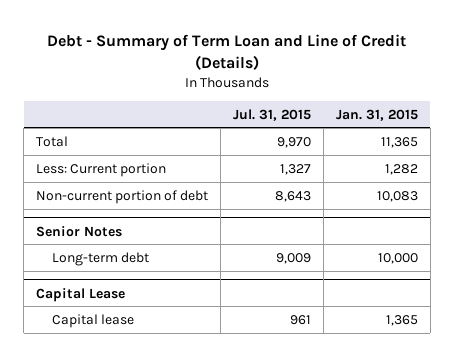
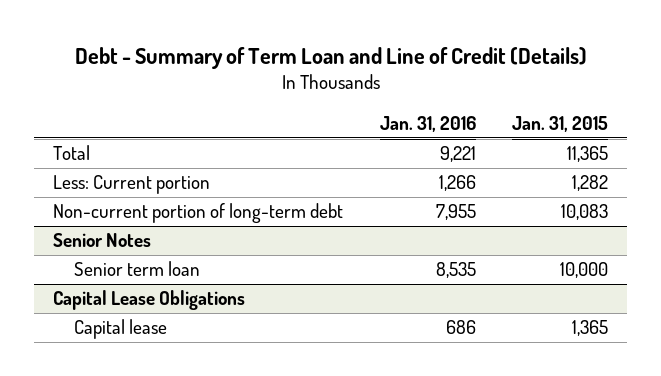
[233,108,312,121] Jul. 31, 2015 -> none
none -> [379,115,476,132] Jan. 31, 2016
[36,189,209,204] Non-current portion of debt -> [52,203,343,224] Non-current portion of long-term debt
[51,251,149,266] Long-term debt -> [73,261,200,277] Senior term loan
[36,287,126,302] Capital Lease -> [52,290,245,311] Capital Lease Obligations

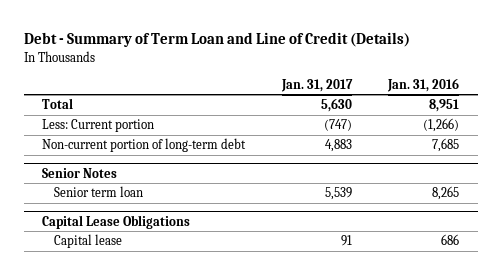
[512,115,609,132] Jan. 31, 2015 -> none
none -> [280,78,353,92] Jan. 31, 2017
[439,146,476,163] 9,221 -> [429,99,460,113] 8,951
[438,175,476,192] 1,266 -> [423,118,460,133] (1,266)
[435,204,476,221] 7,955 -> [432,138,460,153] 7,685
[435,262,476,279] 8,535 -> [432,186,460,201] 8,265

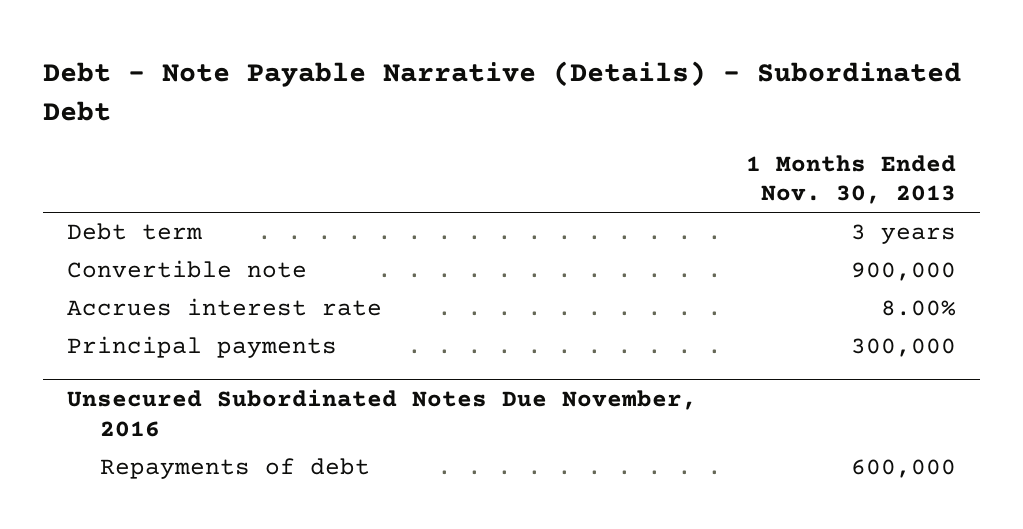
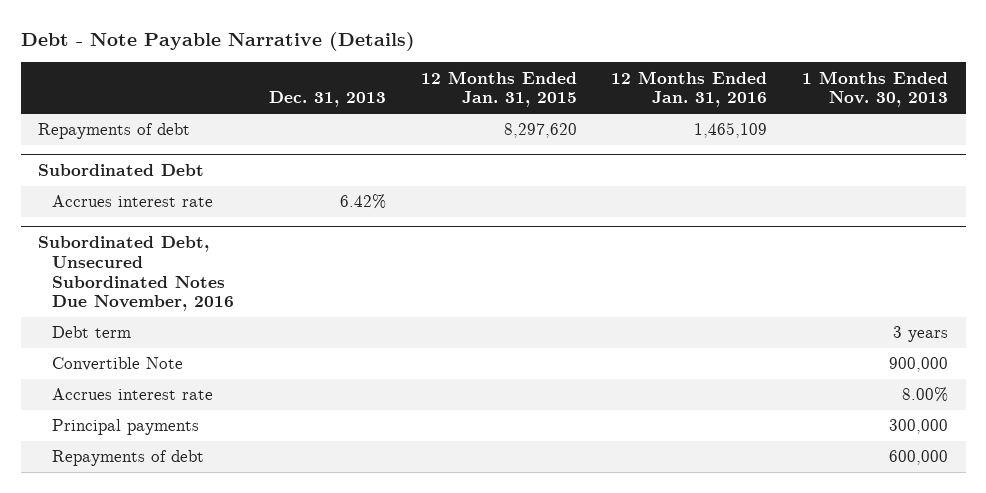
[43,61,962,121] Debt - Note Payable Narrative (Details) - Subordinated Debt -> [20,32,415,52] Debt - Note Payable Narrative (Details)
none -> [268,91,386,108] Dec. 31, 2013
none -> [420,70,577,108] 12 Months Ended Jan. 31, 2015
none -> [611,70,768,108] 12 Months Ended Jan. 31, 2016
none -> [38,123,191,140] Repayments of debt
none -> [38,164,205,177] Subordinated Debt
none -> [52,195,214,208] Accrues interest rate
none -> [38,236,235,312] Subordinated Debt, Unsecured Subordinated Notes Due November, 2016
[67,260,308,279] Convertible note -> [52,357,184,372] Convertible Note
[67,388,698,437] Unsecured Subordinated Notes Due November, 2016 -> none

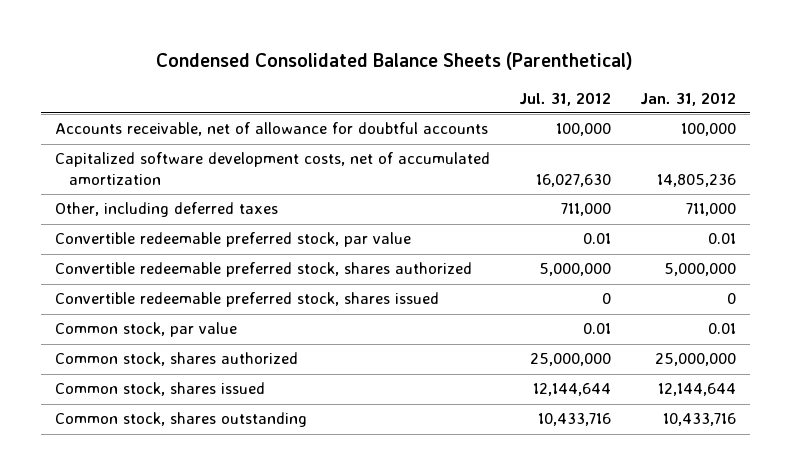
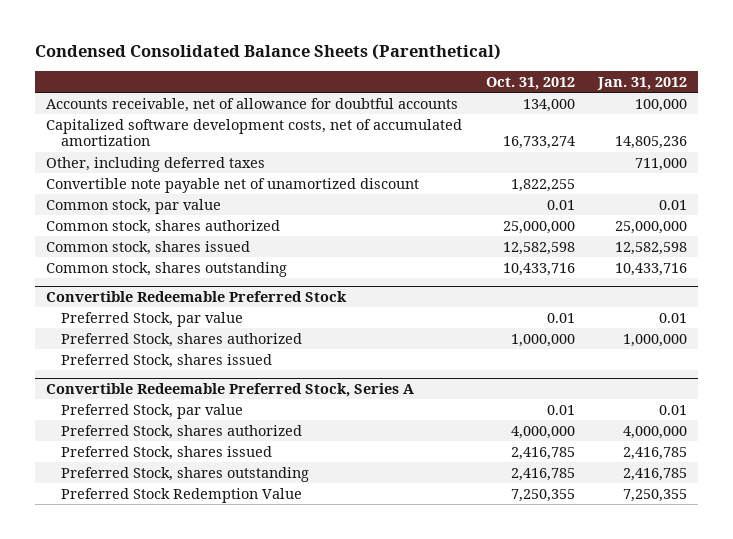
[518,91,611,106] Jul. 31, 2012 -> none
none -> [485,76,575,90] Oct. 31, 2012
[55,232,412,248] Convertible redeemable preferred stock, par value -> none
[55,262,473,278] Convertible redeemable preferred stock, shares authorized -> none
[55,292,440,308] Convertible redeemable preferred stock, shares issued -> none
none -> [46,177,420,193] Convertible note payable net of unamortized discount
[657,383,736,397] 12,144,644 -> [614,241,687,255] 12,582,598
none -> [46,290,348,302] Convertible Redeemable Preferred Stock
none -> [61,311,244,327] Preferred Stock, par value
none -> [61,332,303,347] Preferred Stock, shares authorized
none -> [61,353,273,368] Preferred Stock, shares issued
none -> [46,382,415,397] Convertible Redeemable Preferred Stock, Series A
none -> [61,403,244,419] Preferred Stock, par value
none -> [61,424,303,439] Preferred Stock, shares authorized
none -> [61,445,273,460] Preferred Stock, shares issued
none -> [61,466,310,482] Preferred Stock, shares outstanding
none -> [61,487,303,503] Preferred Stock Redemption Value

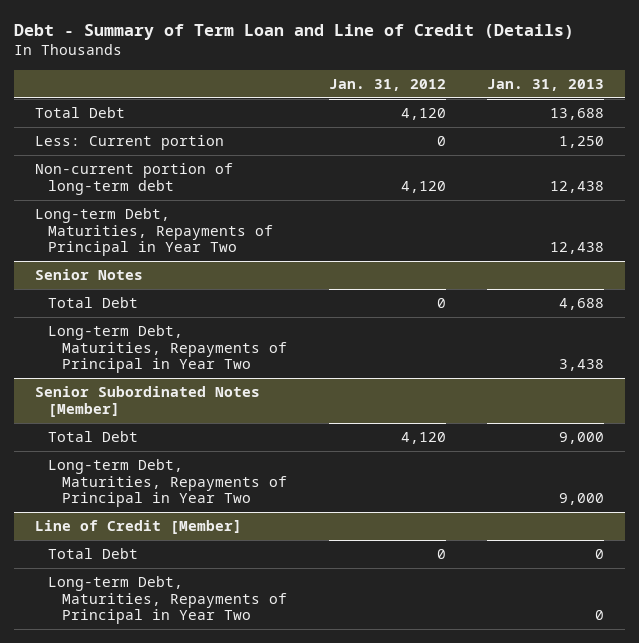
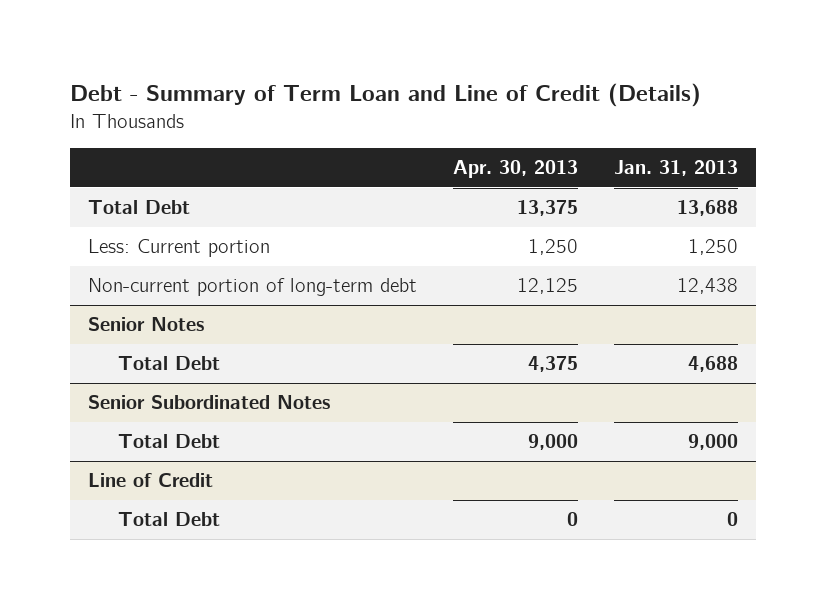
[328,78,446,91] Jan. 31, 2012 -> none
none -> [452,160,578,179] Apr. 30, 2013
[34,208,274,257] Long-term Debt, Maturities, Repayments of Principal in Year Two -> none
[48,325,288,374] Long-term Debt, Maturities, Repayments of Principal in Year Two -> none
[34,386,260,417] Senior Subordinated Notes [Member] -> [87,395,330,410] Senior Subordinated Notes
[48,459,288,508] Long-term Debt, Maturities, Repayments of Principal in Year Two -> none
[34,520,242,535] Line of Credit [Member] -> [87,473,213,488] Line of Credit
[48,576,288,625] Long-term Debt, Maturities, Repayments of Principal in Year Two -> none

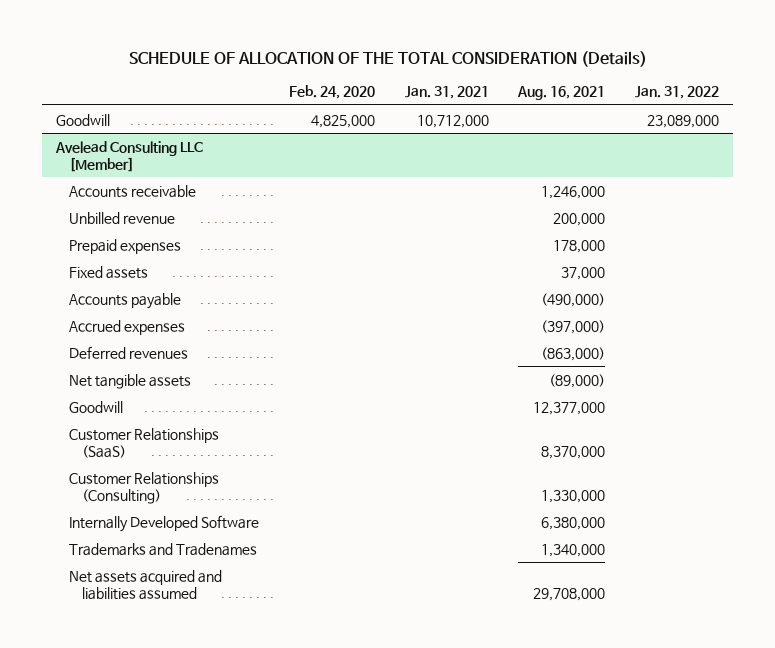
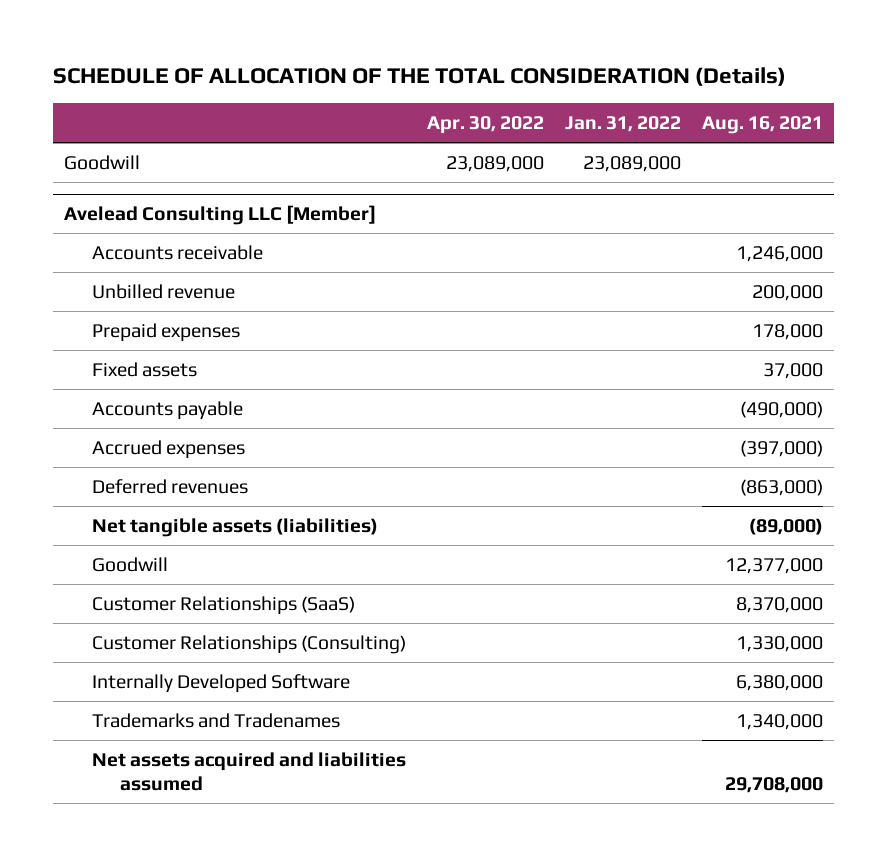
[289,85,376,100] Feb. 24, 2020 -> none
[404,86,489,100] Jan. 31, 2021 -> none
none -> [426,115,544,134] Apr. 30, 2022
[69,373,192,389] Net tangible assets -> [91,517,378,537] Net tangible assets (liabilities)

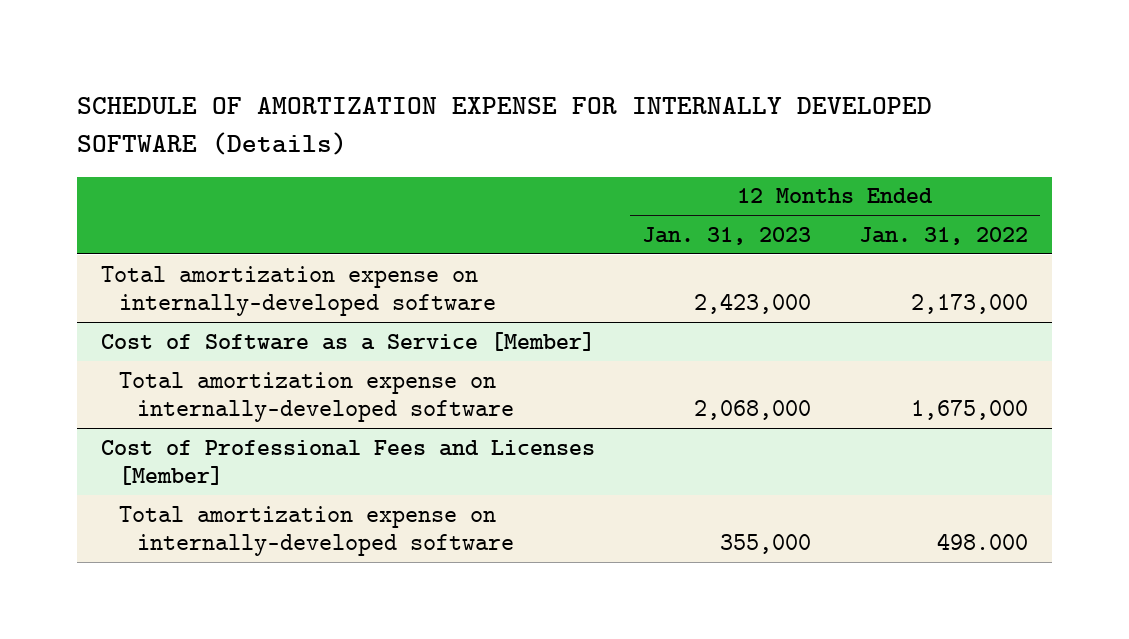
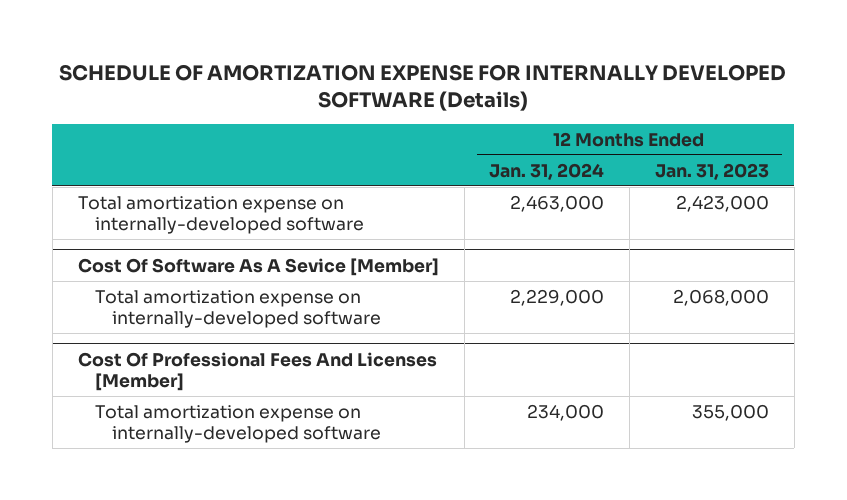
[859,226,1029,245] Jan. 31, 2022 -> none
none -> [489,162,605,180] Jan. 31, 2024
[100,331,595,351] Cost of Software as a Service [Member] -> [77,257,439,276] Cost Of Software As A Sevice [Member]
[100,439,595,485] Cost of Professional Fees and Licenses [Member] -> [77,351,437,392] Cost Of Professional Fees And Licenses [Member]

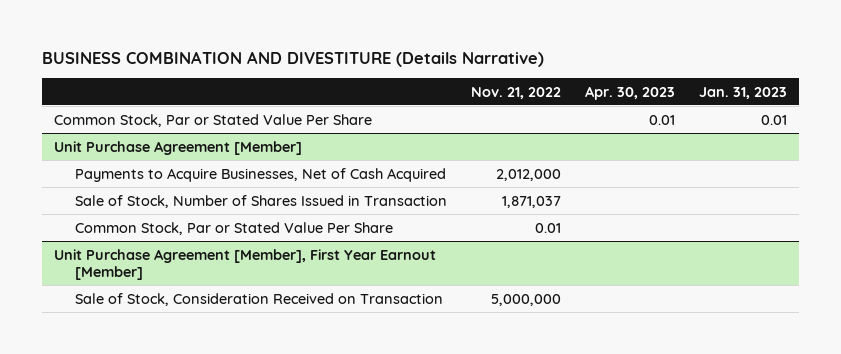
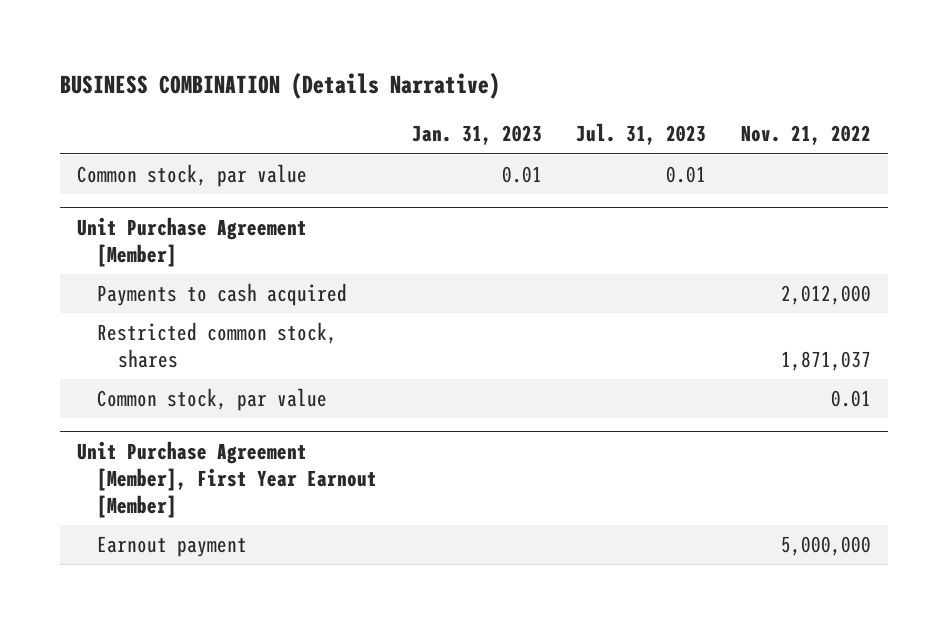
[41,50,544,67] BUSINESS COMBINATION AND DIVESTITURE (Details Narrative) -> [59,71,500,99] BUSINESS COMBINATION (Details Narrative)
[585,85,676,100] Apr. 30, 2023 -> none
none -> [576,123,707,146] Jul. 31, 2023
[53,113,372,127] Common Stock, Par or Stated Value Per Share -> [76,164,307,188] Common stock, par value
[74,167,446,182] Payments to Acquire Businesses, Net of Cash Acquired -> [97,283,348,307] Payments to cash acquired
[74,194,447,208] Sale of Stock, Number of Shares Issued in Transaction -> [97,322,338,369] Restricted common stock, shares
[74,221,393,235] Common Stock, Par or Stated Value Per Share -> [97,388,328,412] Common stock, par value
[74,292,443,306] Sale of Stock, Consideration Received on Transaction -> [97,536,248,558] Earnout payment

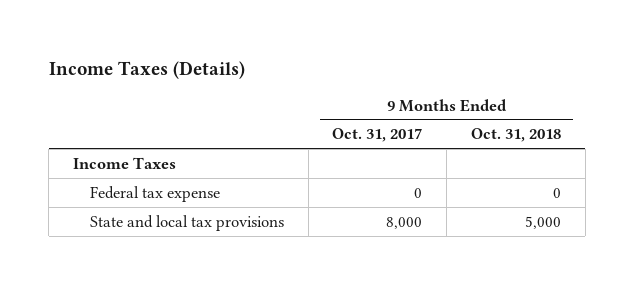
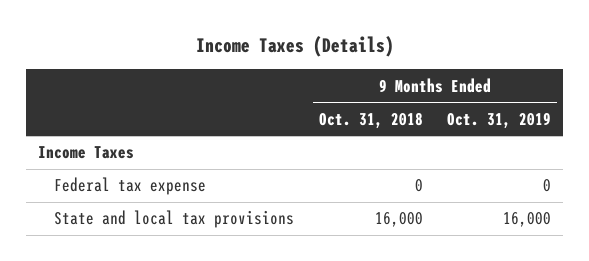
[332,128,423,143] Oct. 31, 2017 -> none
none -> [447,111,552,129] Oct. 31, 2019
[524,215,561,229] 5,000 -> [374,212,423,228] 16,000

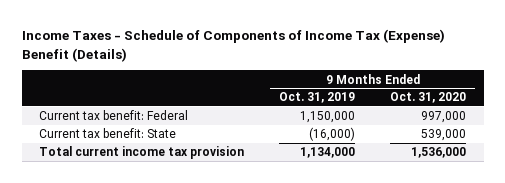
[195,36,394,58] Income Taxes (Details) -> [21,29,445,62] Income Taxes - Schedule of Components of Income Tax (Expense) Benefit (Details)
[318,111,423,129] Oct. 31, 2018 -> none
none -> [390,92,467,104] Oct. 31, 2020
[38,146,135,160] Income Taxes -> none
[54,177,207,196] Federal tax expense -> [39,110,189,121] Current tax benefit: Federal
[543,179,552,193] 0 -> [300,111,356,124] 1,150,000
[54,210,295,229] State and local tax provisions -> [39,128,177,139] Current tax benefit: State
[503,212,552,228] 16,000 -> [309,127,356,142] (16,000)
none -> [39,146,245,160] Total current income tax provision

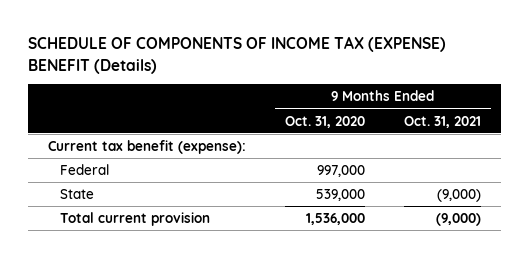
[21,29,445,62] Income Taxes - Schedule of Components of Income Tax (Expense) Benefit (Details) -> [28,36,447,74] SCHEDULE OF COMPONENTS OF INCOME TAX (EXPENSE) BENEFIT (Details)
[279,92,356,104] Oct. 31, 2019 -> none
none -> [404,115,482,128] Oct. 31, 2021
none -> [48,140,247,155] Current tax benefit (expense):
[39,110,189,121] Current tax benefit: Federal -> [60,164,110,176] Federal
[39,128,177,139] Current tax benefit: State -> [60,189,95,200] State
[39,146,245,160] Total current income tax provision -> [60,212,211,227] Total current provision

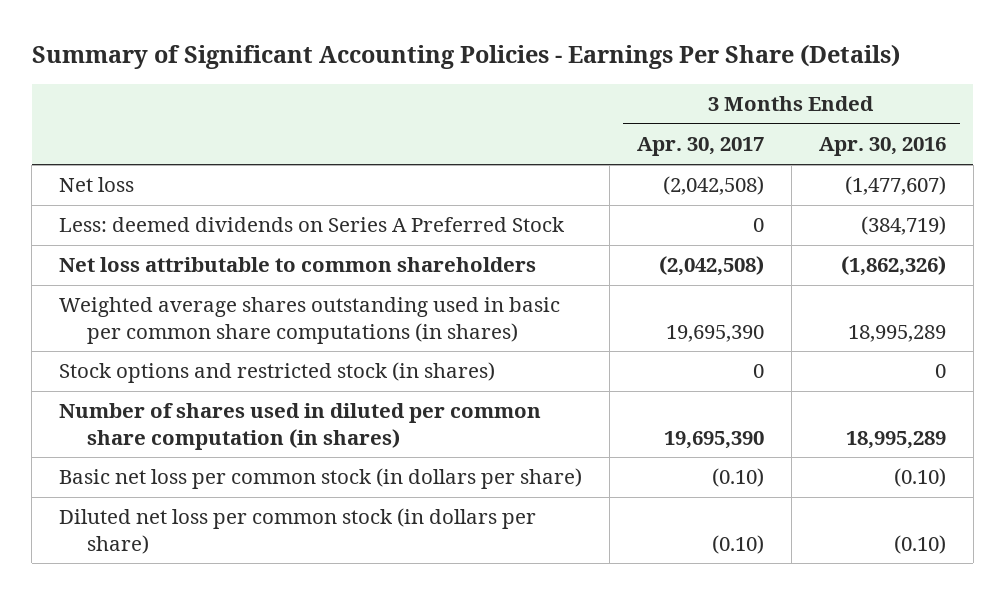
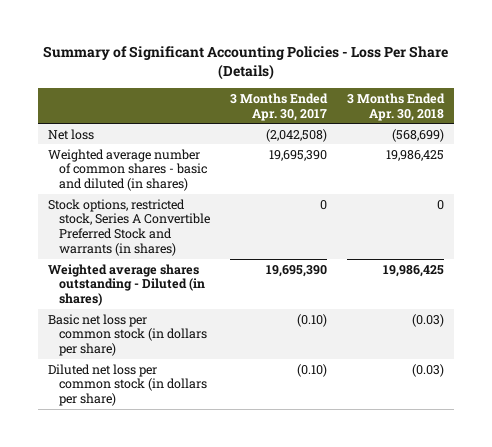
[31,44,900,70] Summary of Significant Accounting Policies - Earnings Per Share (Details) -> [43,45,449,81] Summary of Significant Accounting Policies - Loss Per Share (Details)
[818,137,946,157] Apr. 30, 2016 -> none
none -> [347,92,446,121] 3 Months Ended Apr. 30, 2018
[59,217,566,233] Less: deemed dividends on Series A Preferred Stock -> none
[59,257,537,273] Net loss attributable to common shareholders -> none
[59,297,561,344] Weighted average shares outstanding used in basic per common share computations (in shares) -> [47,148,207,192] Weighted average number of common shares - basic and diluted (in shares)
[59,362,496,384] Stock options and restricted stock (in shares) -> [47,198,210,257] Stock options, restricted stock, Series A Convertible Preferred Stock and warrants (in shares)
[59,403,542,450] Number of shares used in diluted per common share computation (in shares) -> [47,263,205,307] Weighted average shares outstanding - Diluted (in shares)

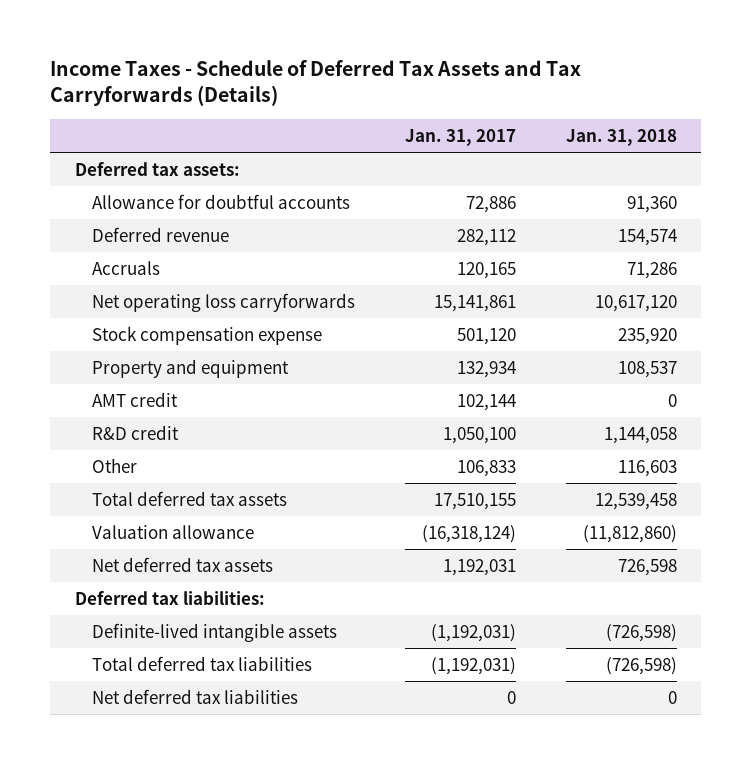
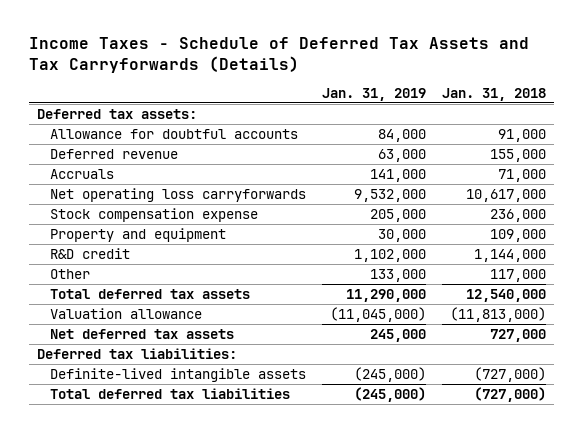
[404,128,516,146] Jan. 31, 2017 -> none
none -> [322,87,427,101] Jan. 31, 2019
[92,391,179,407] AMT credit -> none
[626,195,677,213] 91,360 -> [498,128,547,142] 91,000
[617,228,677,246] 154,574 -> [490,148,547,162] 155,000
[626,261,677,279] 71,286 -> [498,168,547,182] 71,000
[594,294,677,312] 10,617,120 -> [466,188,547,202] 10,617,000
[617,327,677,345] 235,920 -> [490,208,547,222] 236,000
[617,360,677,378] 108,537 -> [490,228,547,242] 109,000
[603,426,677,444] 1,144,058 -> [474,248,547,262] 1,144,000
[617,459,677,477] 116,603 -> [490,268,547,282] 117,000
[594,492,677,510] 12,539,458 -> [466,288,547,302] 12,540,000
[582,524,677,543] (11,812,860) -> [450,306,547,322] (11,813,000)
[617,558,677,576] 726,598 -> [490,328,547,342] 727,000
[92,688,299,704] Net deferred tax liabilities -> none
[605,623,677,642] (726,598) -> [474,366,547,382] (727,000)
[605,656,677,675] (726,598) -> [474,386,547,402] (727,000)

